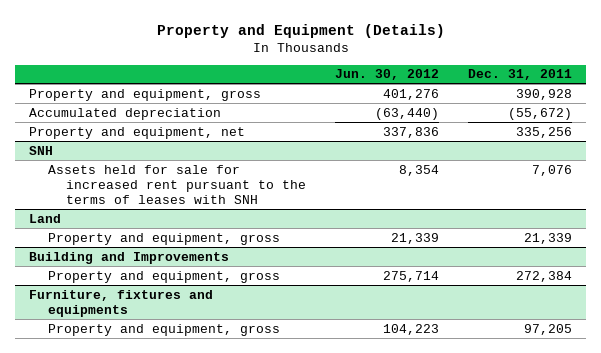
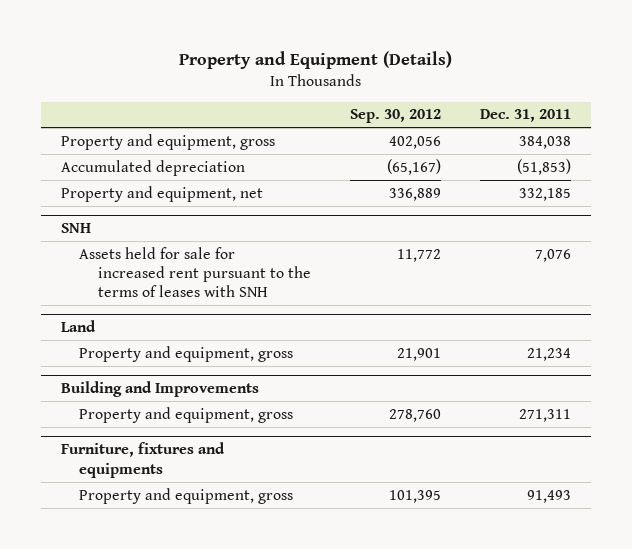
[334,69,439,81] Jun. 30, 2012 -> none
none -> [349,109,441,124] Sep. 30, 2012
[515,88,572,100] 390,928 -> [519,135,572,149] 384,038
[507,107,572,120] (55,672) -> [517,158,572,175] (51,853)
[515,126,572,138] 335,256 -> [519,187,572,201] 332,185
[523,232,572,244] 21,339 -> [527,347,572,361] 21,234
[515,270,572,282] 272,384 -> [519,408,572,422] 271,311
[523,323,572,335] 97,205 -> [527,489,572,503] 91,493

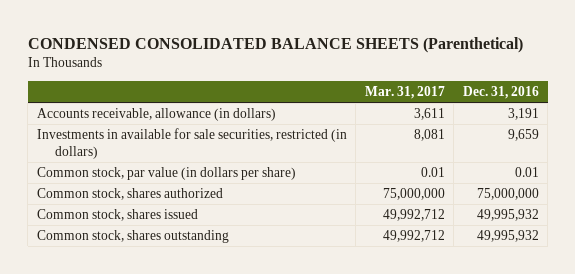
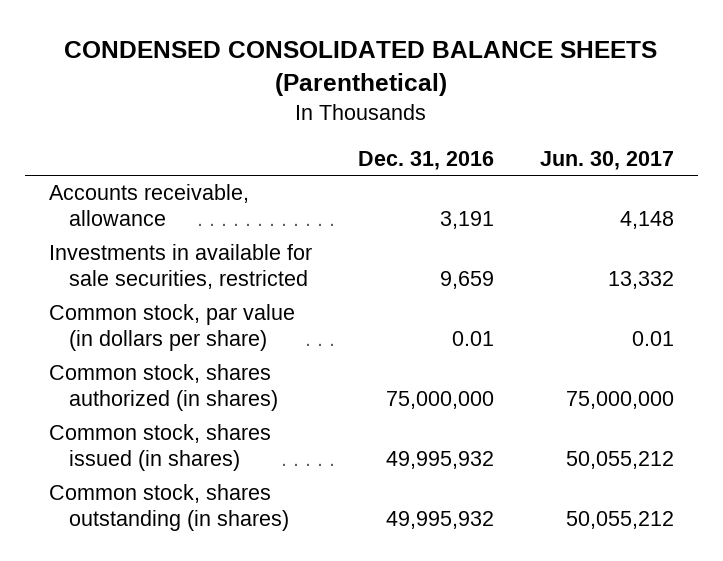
[364,86,445,100] Mar. 31, 2017 -> none
none -> [540,150,675,170] Jun. 30, 2017
[36,108,276,122] Accounts receivable, allowance (in dollars) -> [48,184,249,227] Accounts receivable, allowance
[36,128,347,159] Investments in available for sale securities, restricted (in dollars) -> [48,244,312,290] Investments in available for sale securities, restricted
[36,188,223,201] Common stock, shares authorized -> [48,364,279,412] Common stock, shares authorized (in shares)
[36,209,198,222] Common stock, shares issued -> [48,424,271,472] Common stock, shares issued (in shares)
[36,230,229,244] Common stock, shares outstanding -> [48,484,290,532] Common stock, shares outstanding (in shares)

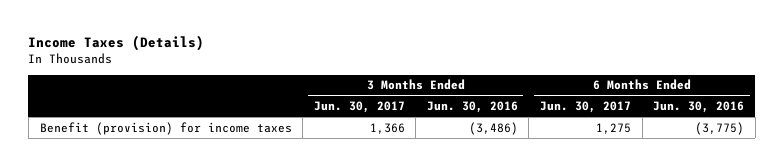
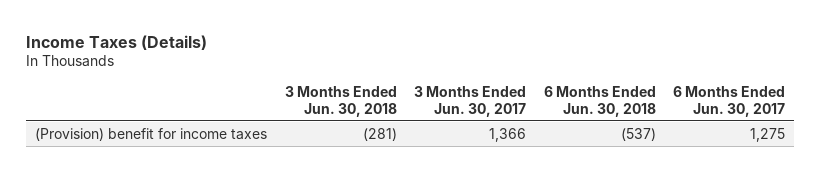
[426,101,518,114] Jun. 30, 2016 -> none
[653,101,745,114] Jun. 30, 2016 -> none
none -> [284,86,397,117] 3 Months Ended Jun. 30, 2018
none -> [543,86,656,117] 6 Months Ended Jun. 30, 2018
[39,121,292,135] Benefit (provision) for income taxes -> [35,127,268,141] (Provision) benefit for income taxes

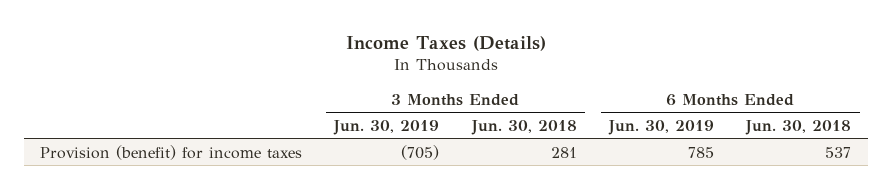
[414,86,527,117] 3 Months Ended Jun. 30, 2017 -> none
[672,86,785,117] 6 Months Ended Jun. 30, 2017 -> none
none -> [333,119,440,135] Jun. 30, 2019
none -> [608,119,715,135] Jun. 30, 2019
[35,127,268,141] (Provision) benefit for income taxes -> [39,144,302,160] Provision (benefit) for income taxes
[362,127,397,141] (281) -> [550,146,577,158] 281
[620,127,656,141] (537) -> [825,146,852,158] 537

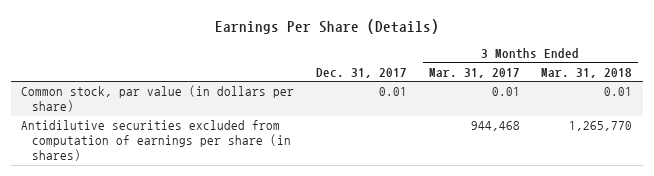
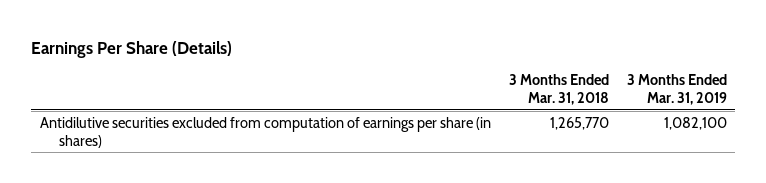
[316,67,408,78] Dec. 31, 2017 -> none
[428,67,520,78] Mar. 31, 2017 -> none
none -> [626,74,727,106] 3 Months Ended Mar. 31, 2019
[21,85,295,113] Common stock, par value (in dollars per share) -> none

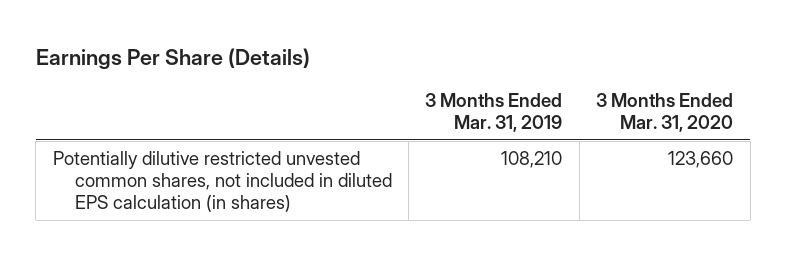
[508,74,609,106] 3 Months Ended Mar. 31, 2018 -> none
none -> [596,93,734,133] 3 Months Ended Mar. 31, 2020
[39,116,491,148] Antidilutive securities excluded from computation of earnings per share (in shares) -> none
none -> [52,150,392,213] Potentially dilutive restricted unvested common shares, not included in diluted EPS calculation (in shares)

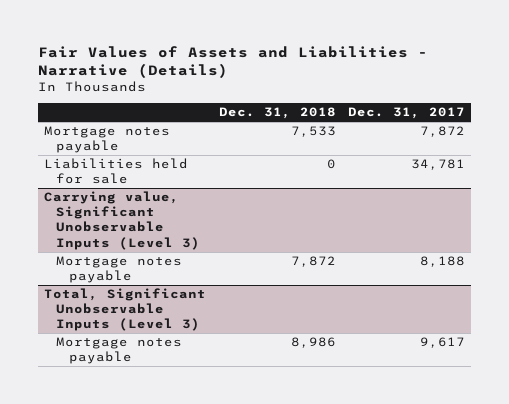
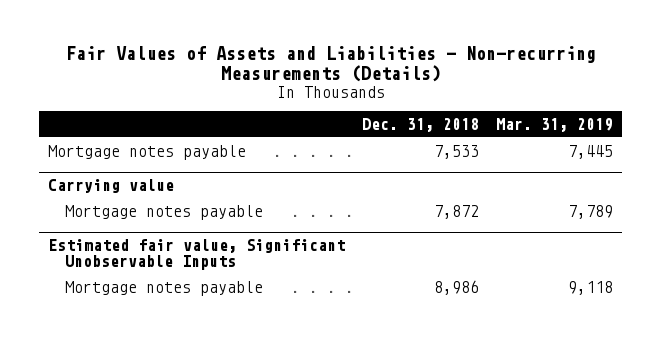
[38,45,429,79] Fair Values of Assets and Liabilities - Narrative (Details) -> [65,45,596,82] Fair Values of Assets and Liabilities - Non-recurring Measurements (Details)
[347,107,465,120] Dec. 31, 2017 -> none
none -> [496,117,614,132] Mar. 31, 2019
[44,158,189,185] Liabilities held for sale -> none
[44,191,201,250] Carrying value, Significant Unobservable Inputs (Level 3) -> none
none -> [47,179,174,194] Carrying value
[44,288,207,332] Total, Significant Unobservable Inputs (Level 3) -> none
none -> [47,239,345,271] Estimated fair value, Significant Unobservable Inputs

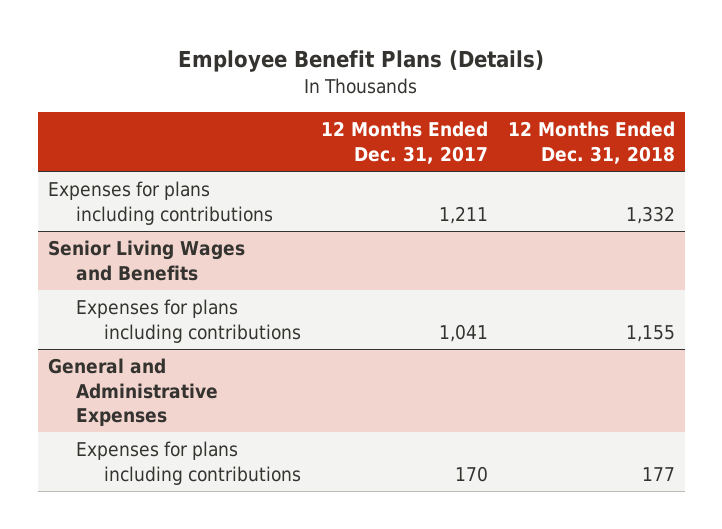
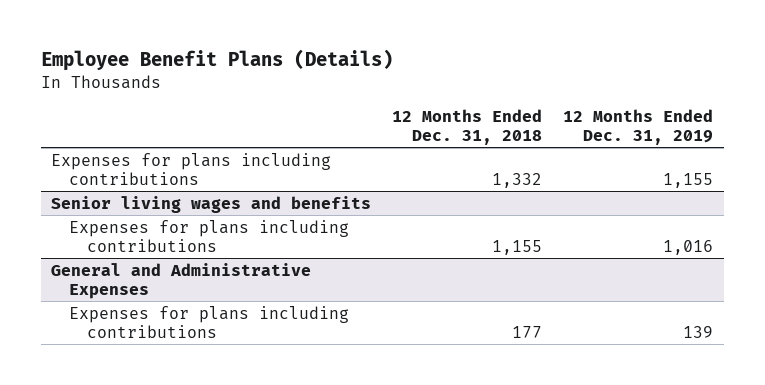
[320,121,488,165] 12 Months Ended Dec. 31, 2017 -> none
none -> [563,108,714,145] 12 Months Ended Dec. 31, 2019
[47,240,245,281] Senior Living Wages and Benefits -> [51,195,372,213] Senior living wages and benefits

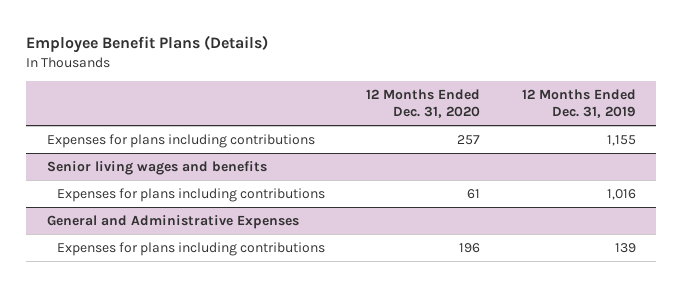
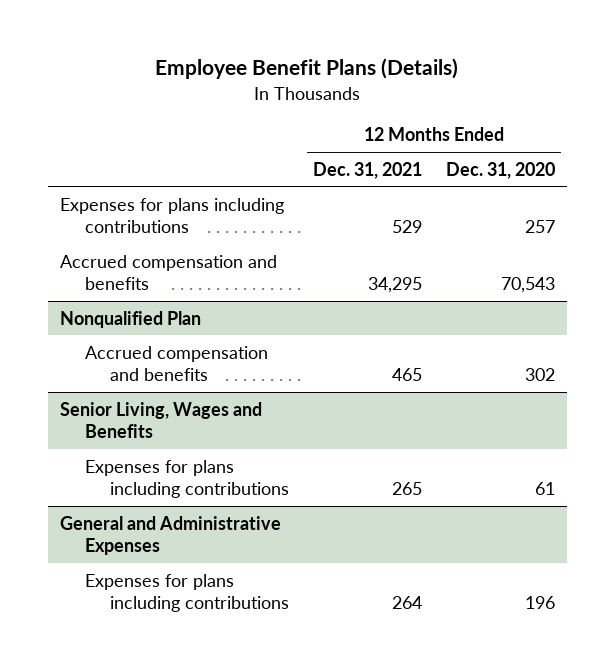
[521,89,636,119] 12 Months Ended Dec. 31, 2019 -> none
none -> [312,161,422,179] Dec. 31, 2021
none -> [59,254,277,291] Accrued compensation and benefits
none -> [59,310,201,328] Nonqualified Plan
none -> [84,345,268,382] Accrued compensation and benefits
[46,160,267,175] Senior living wages and benefits -> [59,401,262,439] Senior Living, Wages and Benefits

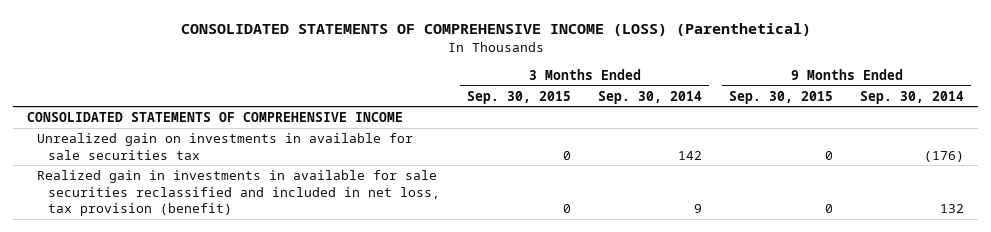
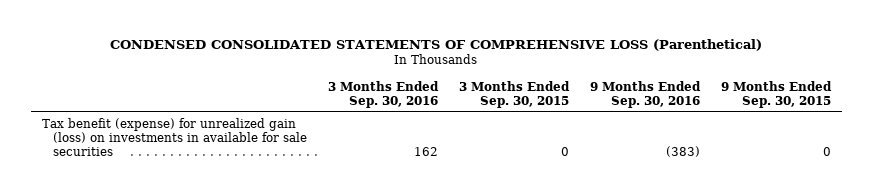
[180,22,811,36] CONSOLIDATED STATEMENTS OF COMPREHENSIVE INCOME (LOSS) (Parenthetical) -> [110,38,763,51] CONDENSED CONSOLIDATED STATEMENTS OF COMPREHENSIVE LOSS (Parenthetical)
[598,90,703,104] Sep. 30, 2014 -> none
[860,90,965,104] Sep. 30, 2014 -> none
none -> [328,81,440,108] 3 Months Ended Sep. 30, 2016
none -> [590,81,702,108] 9 Months Ended Sep. 30, 2016
[26,112,403,123] CONSOLIDATED STATEMENTS OF COMPREHENSIVE INCOME -> none
[37,170,440,217] Realized gain in investments in available for sale securities reclassified and included in net loss, tax provision (benefit) -> none
[37,133,414,160] Unrealized gain on investments in available for sale securities tax -> [41,118,308,156] Tax benefit (expense) for unrealized gain (loss) on investments in available for sale securities

